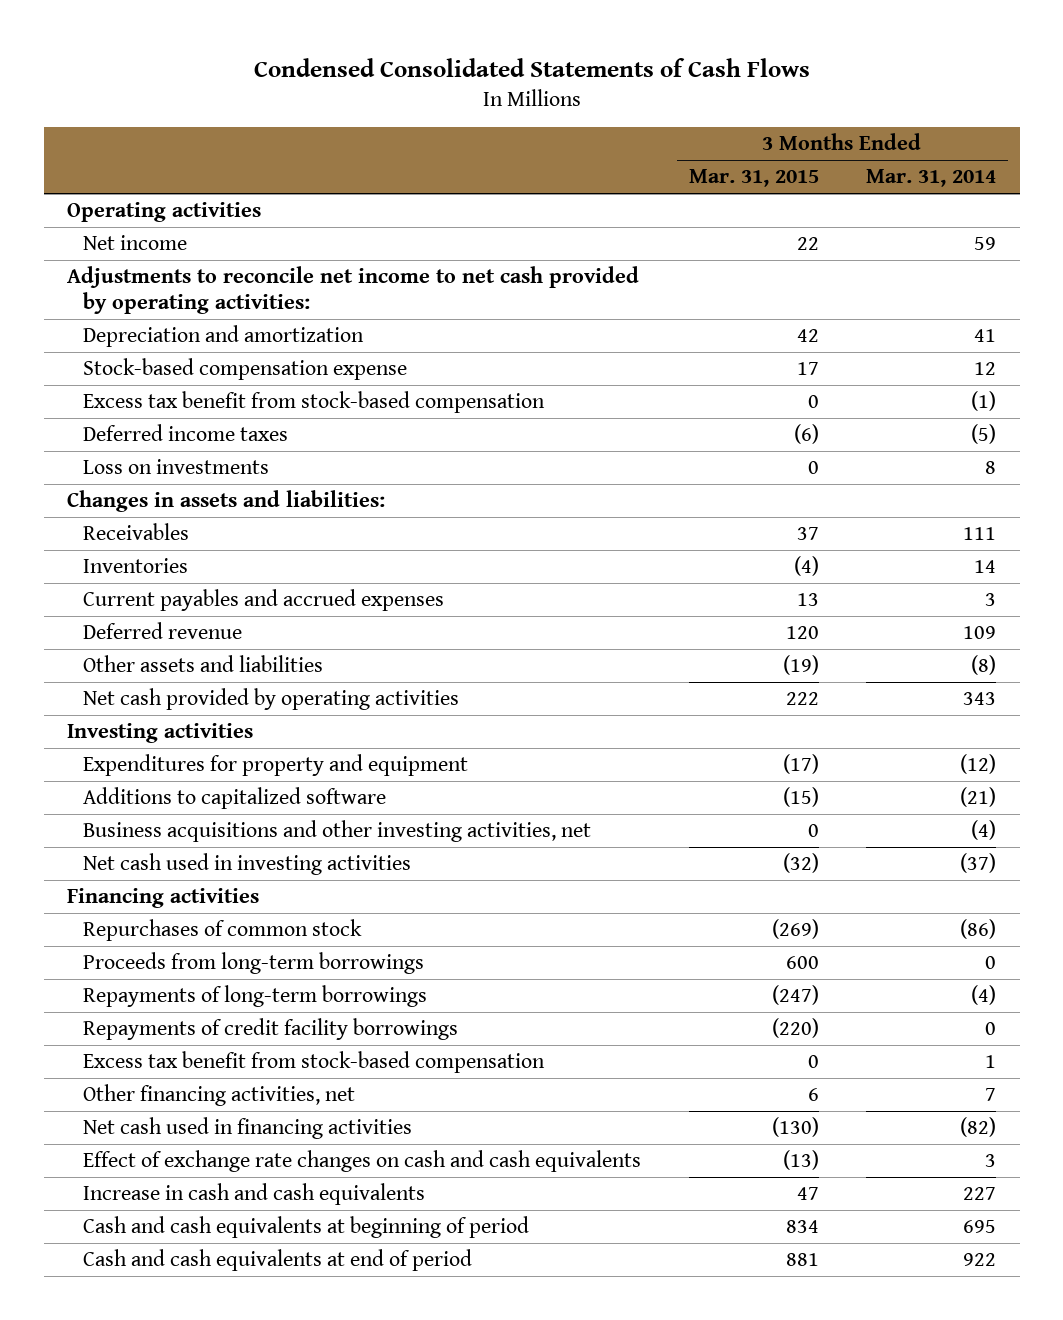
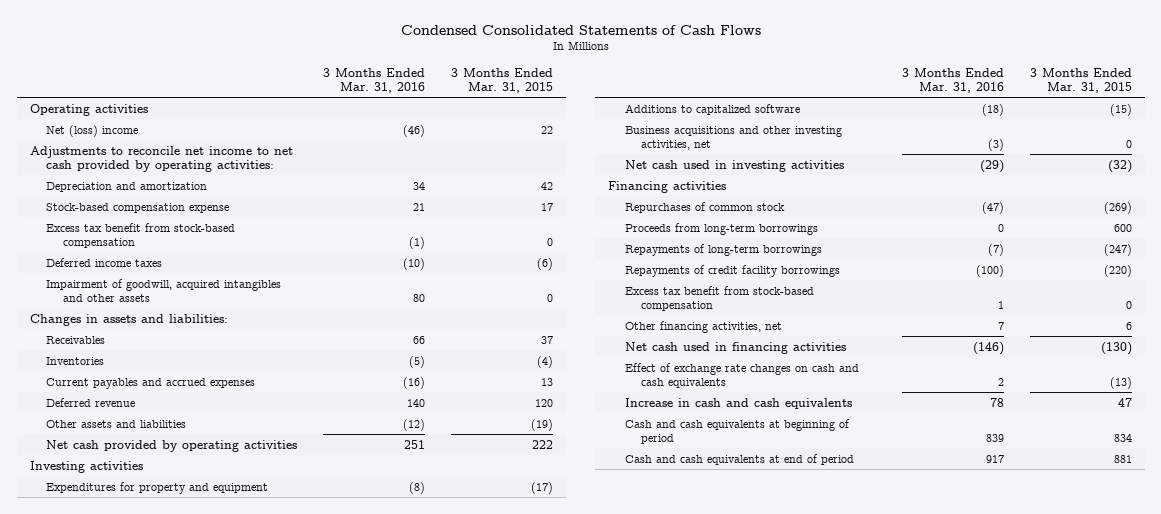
[865,169,996,188] Mar. 31, 2014 -> none
none -> [323,67,426,93] 3 Months Ended Mar. 31, 2016
[83,235,188,251] Net income -> [46,124,139,137] Net (loss) income
[83,459,270,475] Loss on investments -> none
none -> [46,278,282,302] Impairment of goodwill, acquired intangibles and other assets

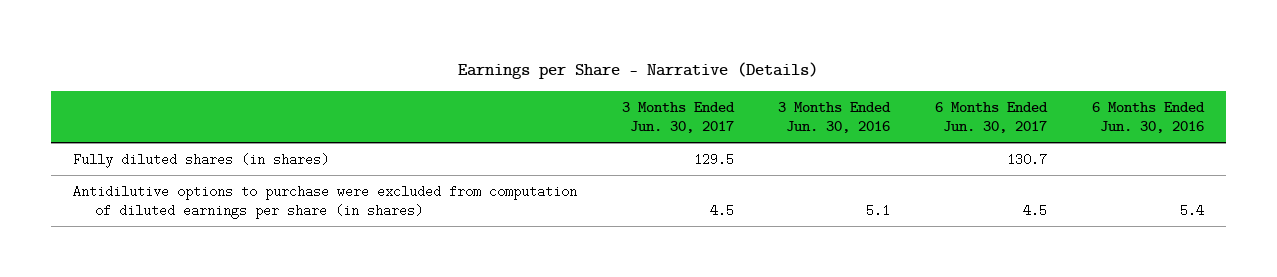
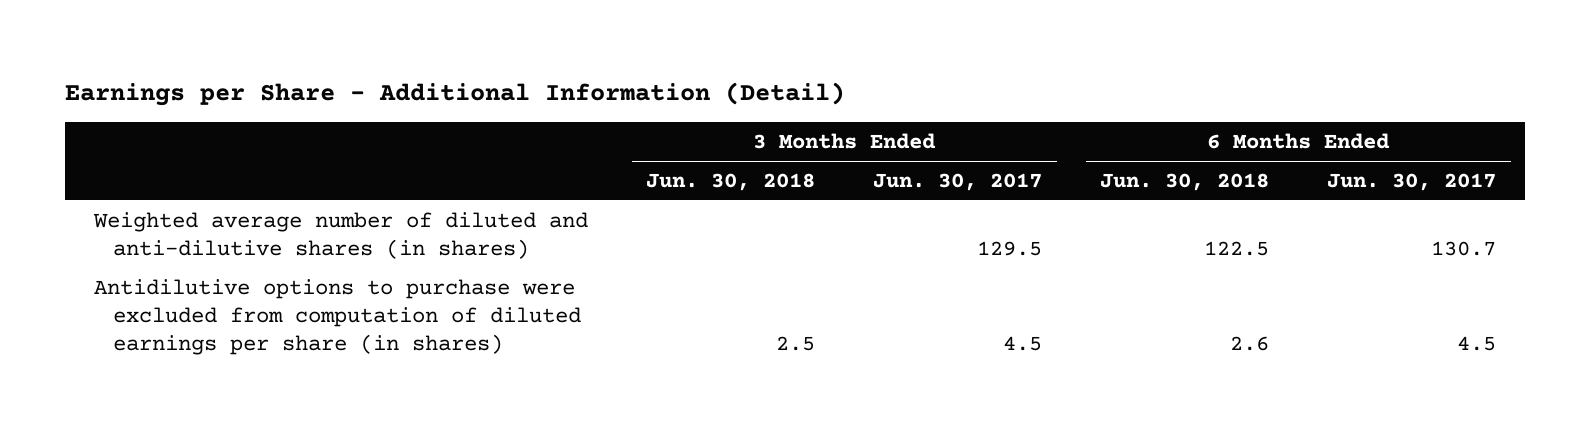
[458,62,819,80] Earnings per Share - Narrative (Details) -> [65,81,846,106] Earnings per Share - Additional Information (Detail)
[778,101,892,134] 3 Months Ended Jun. 30, 2016 -> none
[1091,101,1205,134] 6 Months Ended Jun. 30, 2016 -> none
none -> [646,172,816,191] Jun. 30, 2018
none -> [1100,172,1270,191] Jun. 30, 2018
[73,152,330,168] Fully diluted shares (in shares) -> [93,211,589,259] Weighted average number of diluted and anti-dilutive shares (in shares)

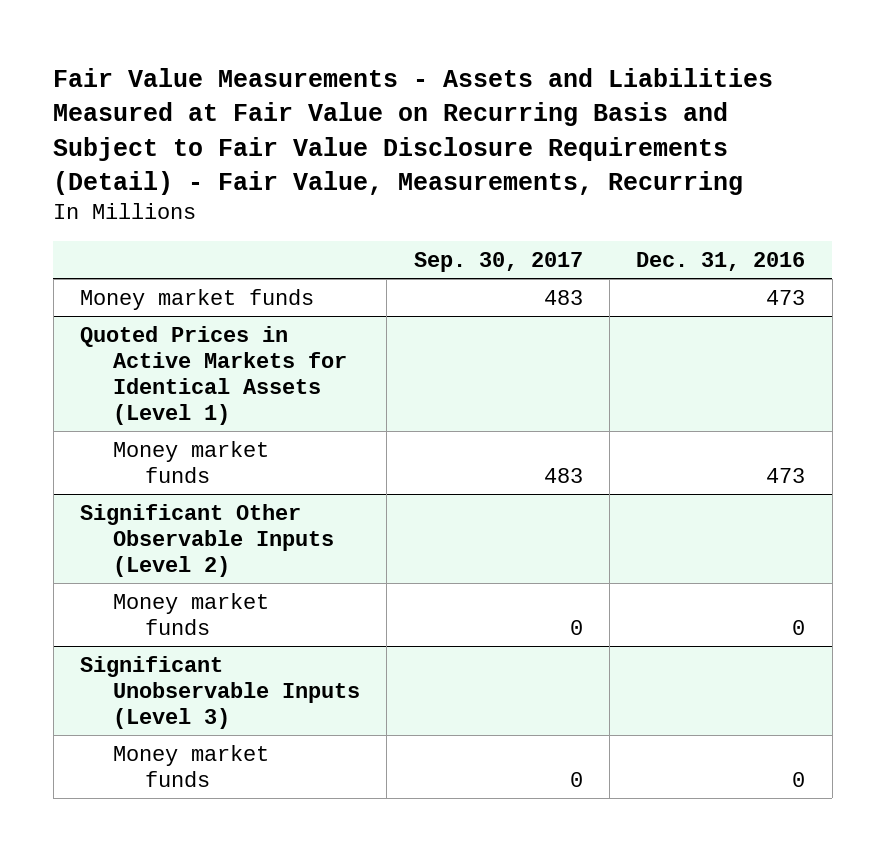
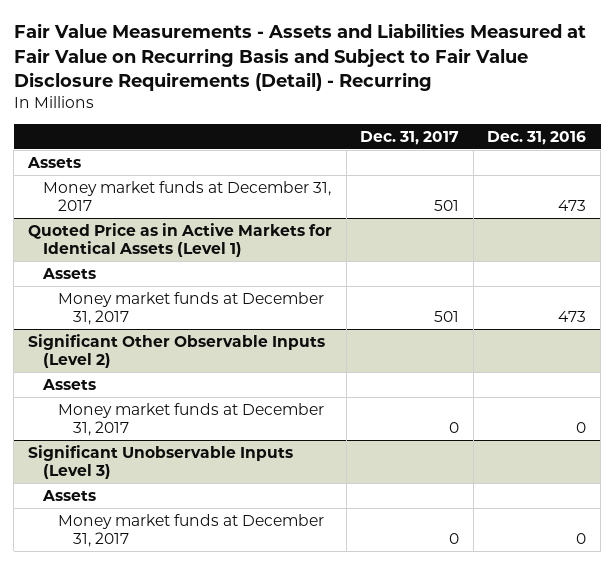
[53,68,774,195] Fair Value Measurements - Assets and Liabilities Measured at Fair Value on Recurring Basis and Subject to Fair Value Disclosure Requirements (Detail) - Fair Value, Measurements, Recurring -> [13,23,586,91] Fair Value Measurements - Assets and Liabilities Measured at Fair Value on Recurring Basis and Subject to Fair Value Disclosure Requirements (Detail) - Recurring
[413,251,583,272] Sep. 30, 2017 -> none
none -> [360,130,460,145] Dec. 31, 2017
none -> [27,156,82,168] Assets
[80,288,315,310] Money market funds -> [43,180,332,211] Money market funds at December 31, 2017
[80,325,347,425] Quoted Prices in Active Markets for Identical Assets (Level 1) -> [28,222,333,257] Quoted Price as in Active Markets for Identical Assets (Level 1)
none -> [42,267,97,279] Assets
[112,440,269,483] Money market funds -> [58,291,325,325] Money market funds at December 31, 2017
none -> [42,378,97,390] Assets
[112,592,269,635] Money market funds -> [58,402,325,436] Money market funds at December 31, 2017
none -> [42,489,97,501] Assets
[112,744,269,787] Money market funds -> [58,513,325,547] Money market funds at December 31, 2017

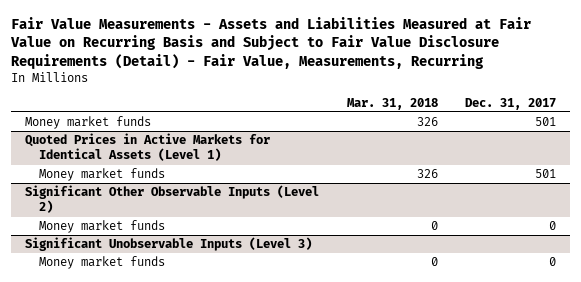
[13,23,586,91] Fair Value Measurements - Assets and Liabilities Measured at Fair Value on Recurring Basis and Subject to Fair Value Disclosure Requirements (Detail) - Recurring -> [10,17,531,69] Fair Value Measurements - Assets and Liabilities Measured at Fair Value on Recurring Basis and Subject to Fair Value Disclosure Requirements (Detail) - Fair Value, Measurements, Recurring
[487,130,587,145] Dec. 31, 2016 -> none
none -> [346,97,438,110] Mar. 31, 2018
[27,156,82,168] Assets -> none
[42,267,97,279] Assets -> none
[43,180,332,211] Money market funds at December 31, 2017 -> [24,116,151,130] Money market funds
[28,222,333,257] Quoted Price as in Active Markets for Identical Assets (Level 1) -> [24,133,270,162] Quoted Prices in Active Markets for Identical Assets (Level 1)
[58,291,325,325] Money market funds at December 31, 2017 -> [38,168,165,182] Money market funds
[42,378,97,390] Assets -> none
[58,402,325,436] Money market funds at December 31, 2017 -> [38,220,165,234] Money market funds
[42,489,97,501] Assets -> none
[58,513,325,547] Money market funds at December 31, 2017 -> [38,256,165,270] Money market funds

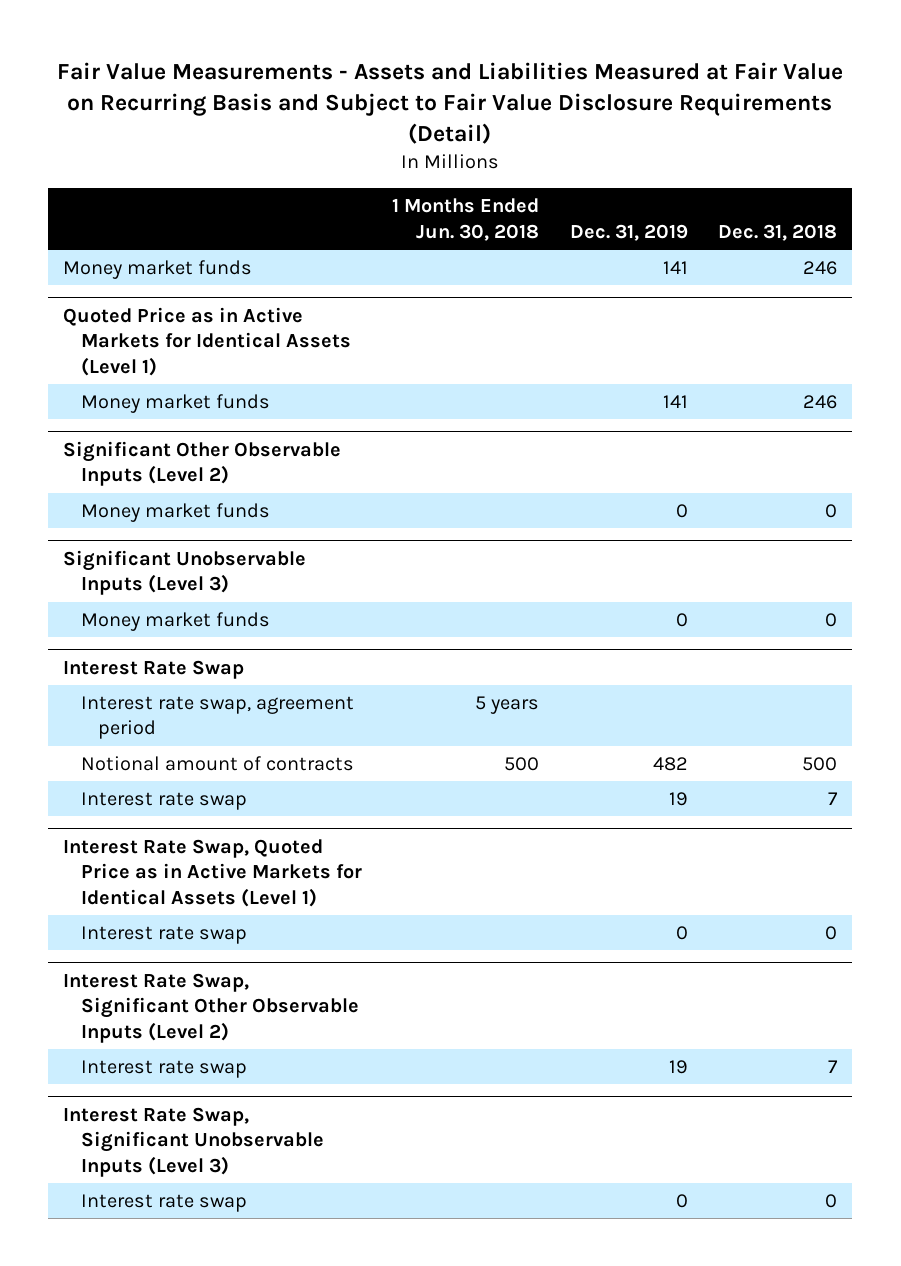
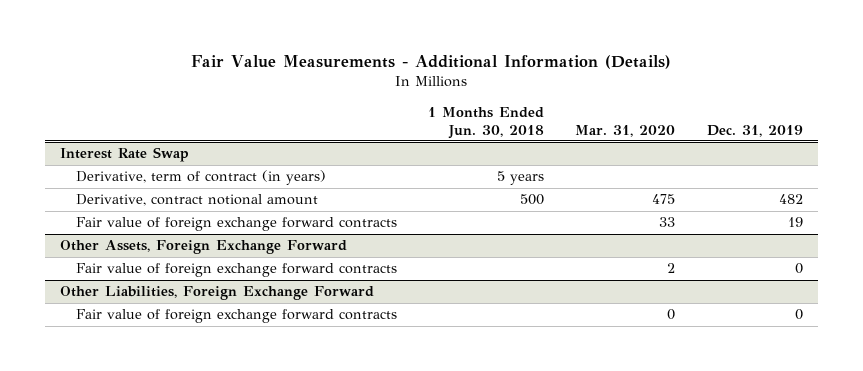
[57,62,844,145] Fair Value Measurements - Assets and Liabilities Measured at Fair Value on Recurring Basis and Subject to Fair Value Disclosure Requirements (Detail) -> [191,55,672,70] Fair Value Measurements - Additional Information (Details)
[718,223,838,241] Dec. 31, 2018 -> none
none -> [575,124,676,137] Mar. 31, 2020
[63,260,253,280] Money market funds -> none
[63,306,351,376] Quoted Price as in Active Markets for Identical Assets (Level 1) -> none
[80,394,270,414] Money market funds -> none
[63,440,342,487] Significant Other Observable Inputs (Level 2) -> none
[80,503,270,523] Money market funds -> none
[63,549,307,596] Significant Unobservable Inputs (Level 3) -> none
[80,612,270,632] Money market funds -> none
[80,792,247,811] Interest rate swap -> none
[63,838,362,907] Interest Rate Swap, Quoted Price as in Active Markets for Identical Assets (Level 1) -> none
[80,926,247,945] Interest rate swap -> none
[63,972,359,1043] Interest Rate Swap, Significant Other Observable Inputs (Level 2) -> none
[80,1060,247,1079] Interest rate swap -> none
[63,1106,324,1177] Interest Rate Swap, Significant Unobservable Inputs (Level 3) -> none
[80,1194,247,1213] Interest rate swap -> none
[80,696,354,740] Interest rate swap, agreement period -> [76,170,327,186] Derivative, term of contract (in years)
[80,756,354,772] Notional amount of contracts -> [76,194,319,207] Derivative, contract notional amount
none -> [76,217,398,232] Fair value of foreign exchange forward contracts
none -> [60,240,348,255] Other Assets, Foreign Exchange Forward
none -> [76,263,398,278] Fair value of foreign exchange forward contracts
none -> [60,286,375,301] Other Liabilities, Foreign Exchange Forward
none -> [76,309,398,324] Fair value of foreign exchange forward contracts

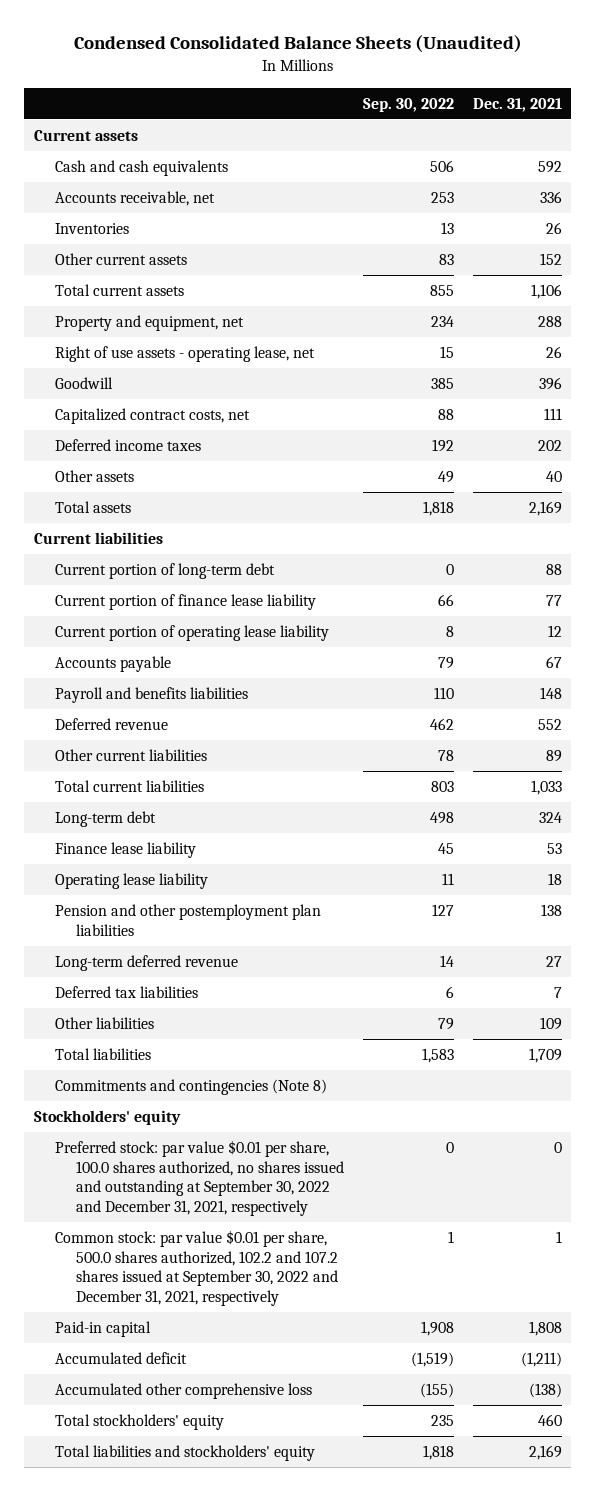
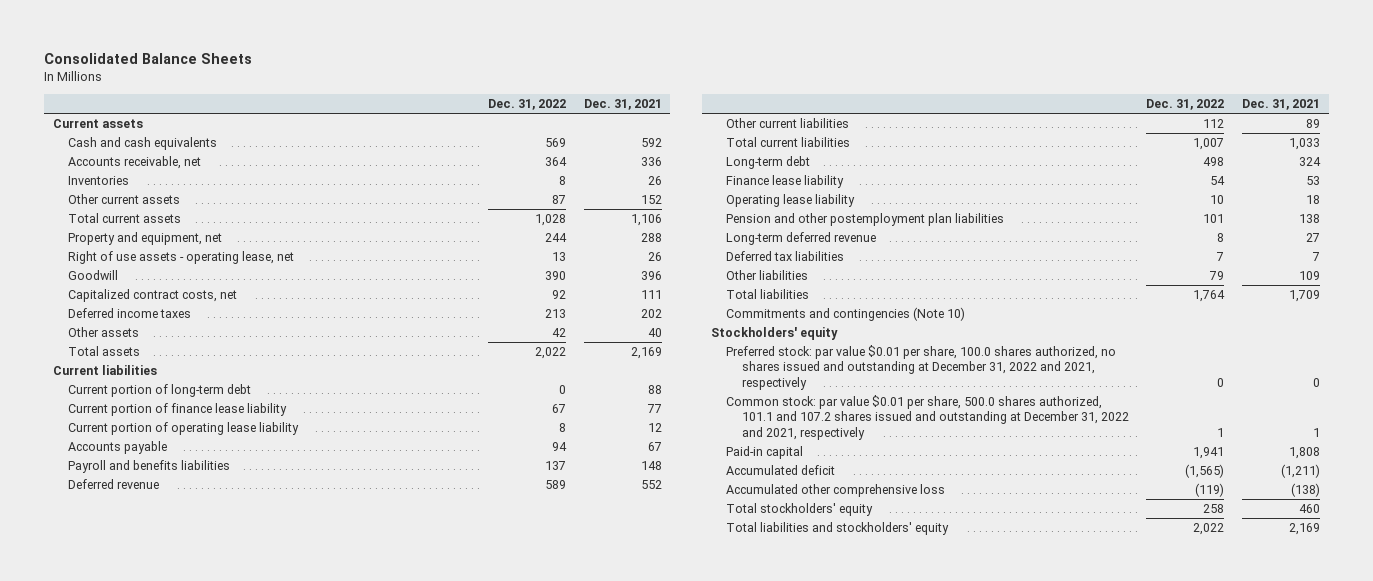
[73,35,522,54] Condensed Consolidated Balance Sheets (Unaudited) -> [44,52,253,64] Consolidated Balance Sheets
[362,97,454,112] Sep. 30, 2022 -> none
none -> [488,98,567,110] Dec. 31, 2022
[54,1079,327,1096] Commitments and contingencies (Note 8) -> [726,307,966,322] Commitments and contingencies (Note 10)
[54,1140,345,1216] Preferred stock: par value $0.01 per share, 100.0 shares authorized, no shares issued and outstanding at September 30, 2022 and December 31, 2021, respectively -> [726,345,1117,390] Preferred stock: par value $0.01 per share, 100.0 shares authorized, no shares issued and outstanding at December 31, 2022 and 2021, respectively
[54,1230,339,1306] Common stock: par value $0.01 per share, 500.0 shares authorized, 102.2 and 107.2 shares issued at September 30, 2022 and December 31, 2021, respectively -> [726,395,1129,440] Common stock: par value $0.01 per share, 500.0 shares authorized, 101.1 and 107.2 shares issued and outstanding at December 31, 2022 and 2021, respectively

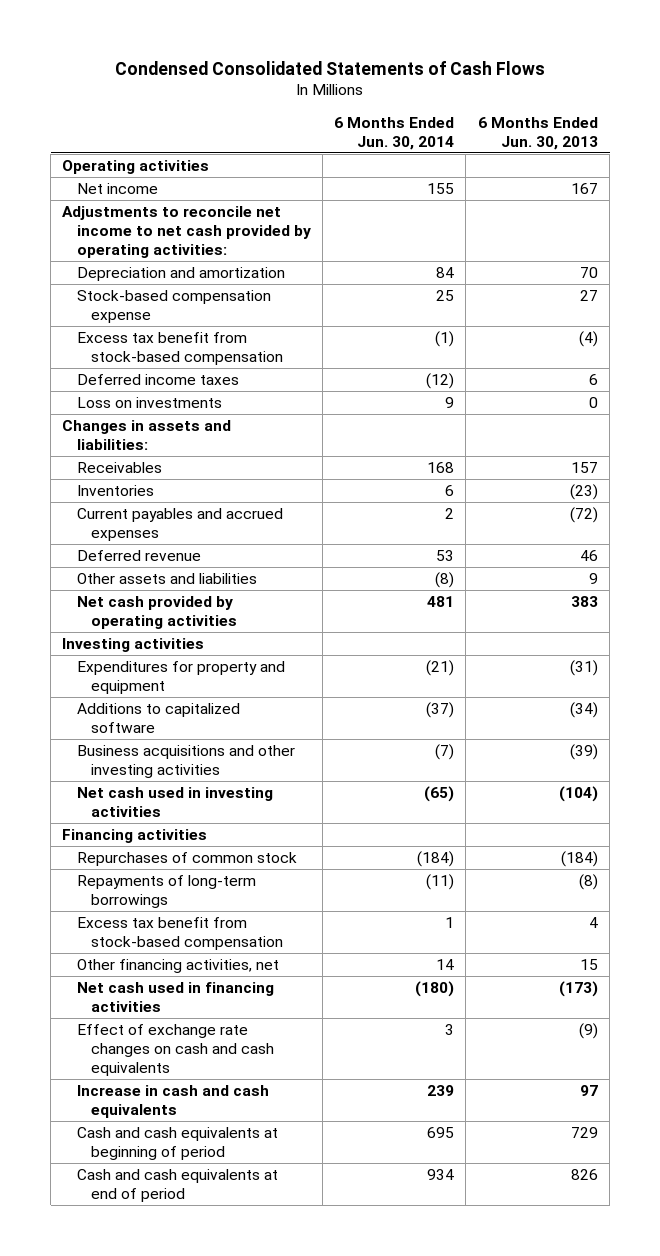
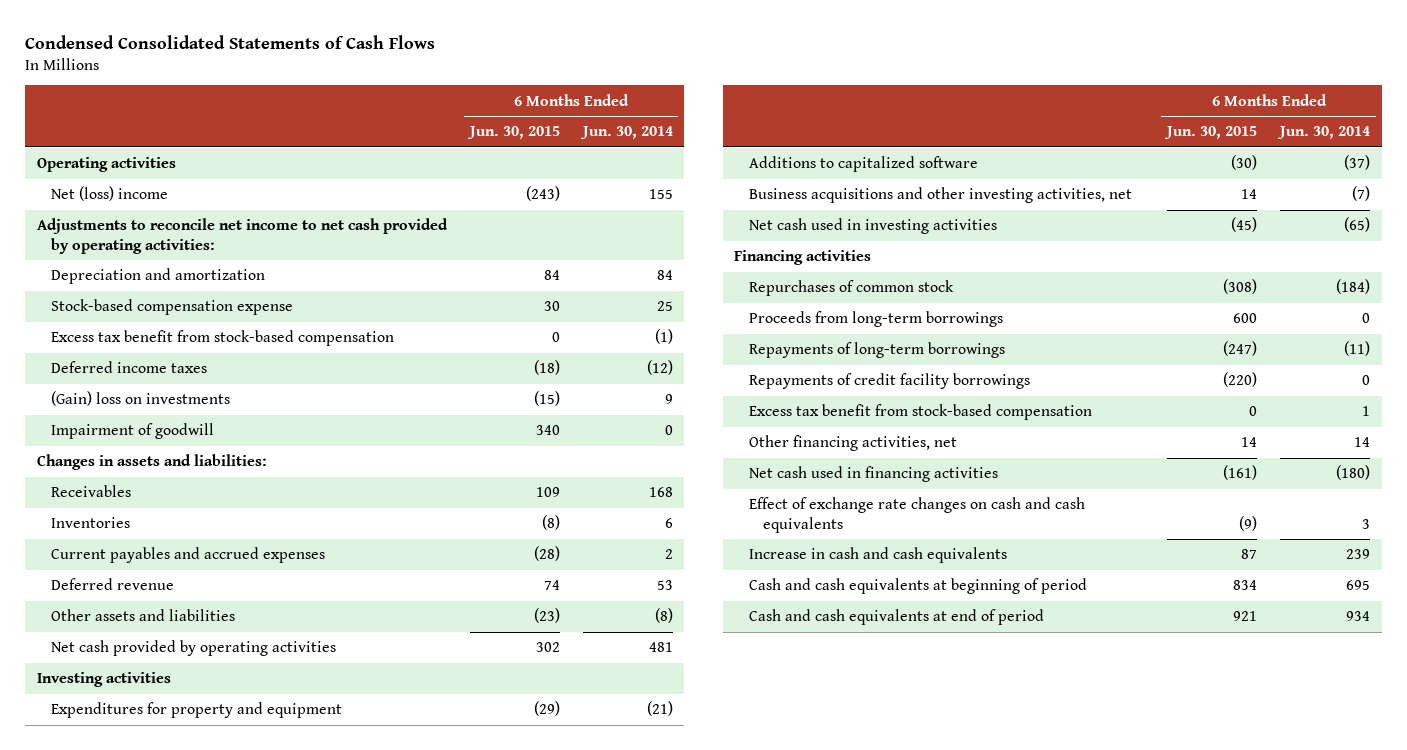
[477,116,598,150] 6 Months Ended Jun. 30, 2013 -> none
none -> [466,126,560,140] Jun. 30, 2015
[76,183,158,195] Net income -> [51,186,169,202] Net (loss) income
[76,397,222,409] Loss on investments -> [51,391,231,407] (Gain) loss on investments
none -> [51,423,215,440] Impairment of goodwill
[76,745,295,778] Business acquisitions and other investing activities -> [748,187,1132,204] Business acquisitions and other investing activities, net
none -> [748,311,1003,328] Proceeds from long-term borrowings
none -> [748,373,1030,390] Repayments of credit facility borrowings

